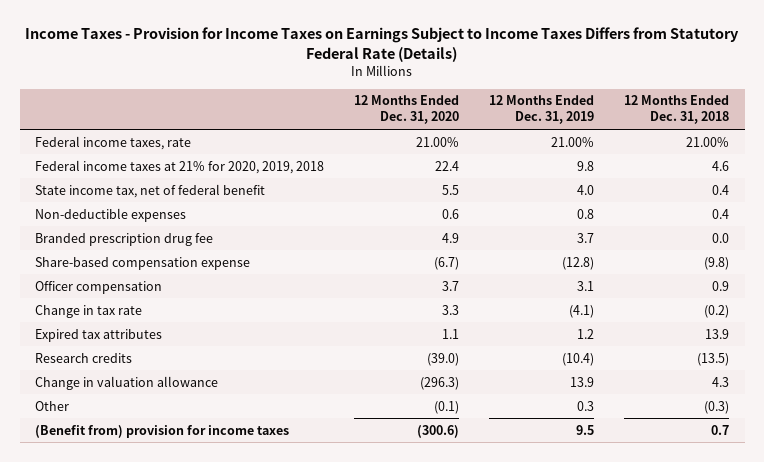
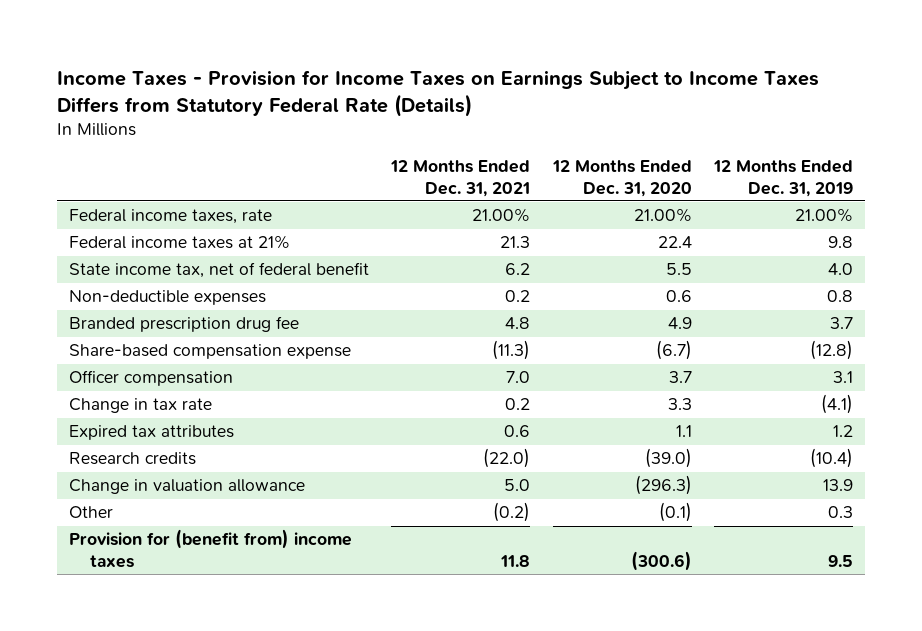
[624,95,730,125] 12 Months Ended Dec. 31, 2018 -> none
none -> [390,160,531,197] 12 Months Ended Dec. 31, 2021
[34,159,324,174] Federal income taxes at 21% for 2020, 2019, 2018 -> [68,235,290,250] Federal income taxes at 21%
[34,424,289,438] (Benefit from) provision for income taxes -> [68,529,352,568] Provision for (benefit from) income taxes

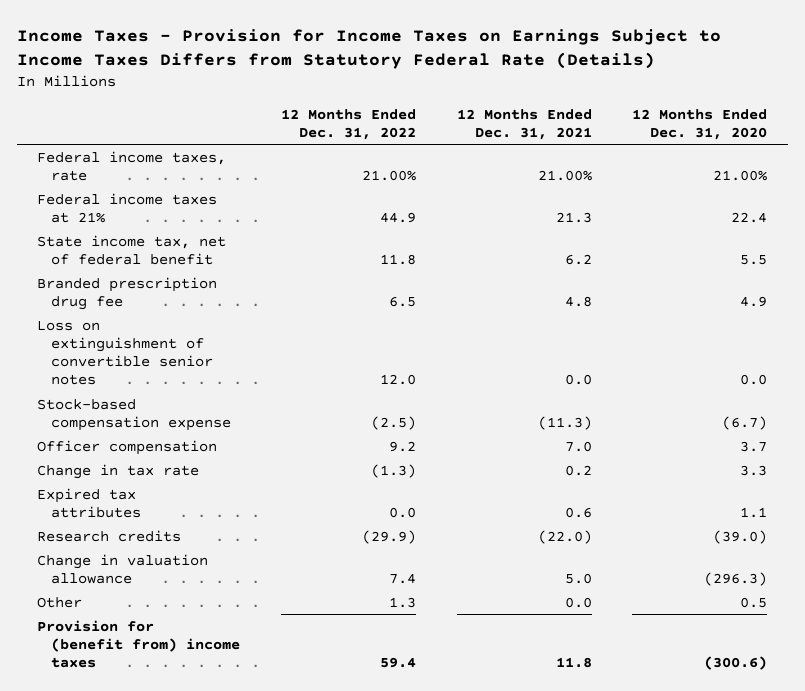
[713,160,854,197] 12 Months Ended Dec. 31, 2019 -> none
none -> [280,108,416,140] 12 Months Ended Dec. 31, 2022
[68,290,266,306] Non-deductible expenses -> none
none -> [37,319,213,386] Loss on extinguishment of convertible senior notes
[68,344,351,360] Share-based compensation expense -> [37,398,231,431] Stock-based compensation expense
[493,502,531,523] (0.2) -> [564,596,592,608] 0.0
[658,502,692,523] (0.1) -> [740,596,768,608] 0.5

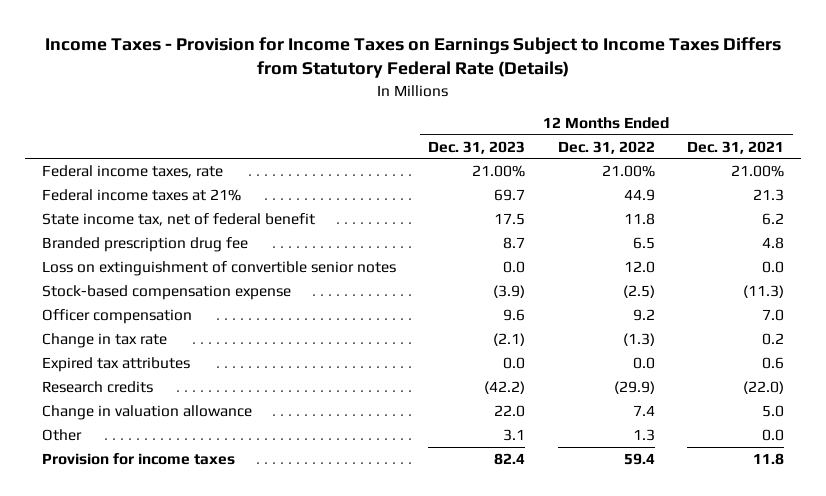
[632,108,768,140] 12 Months Ended Dec. 31, 2020 -> none
none -> [428,140,526,154] Dec. 31, 2023
[37,619,240,668] Provision for (benefit from) income taxes -> [41,452,235,465] Provision for income taxes

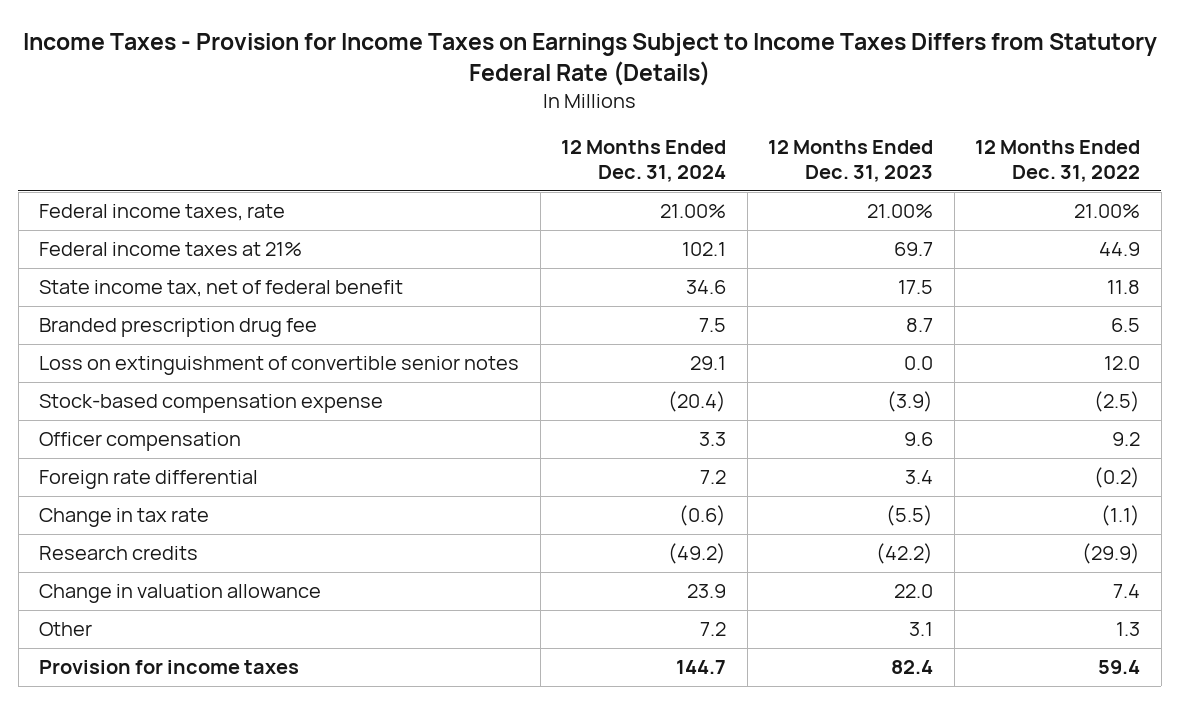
[687,140,785,154] Dec. 31, 2021 -> none
none -> [561,140,727,183] 12 Months Ended Dec. 31, 2024
[41,356,190,372] Expired tax attributes -> none
none -> [39,470,259,490] Foreign rate differential
[493,332,526,346] (2.1) -> [886,505,934,527] (5.5)
[622,332,655,346] (1.3) -> [1101,505,1141,527] (1.1)

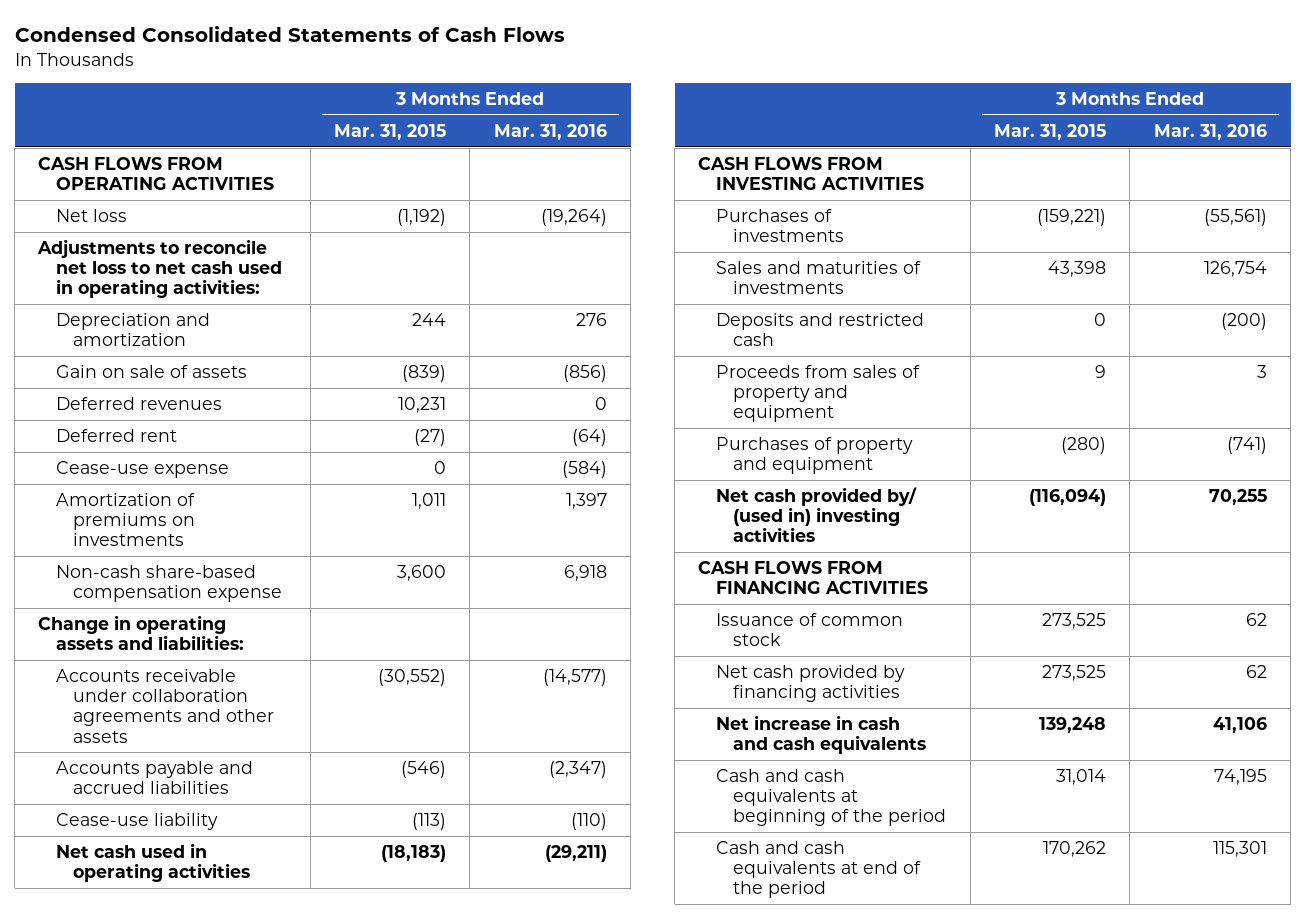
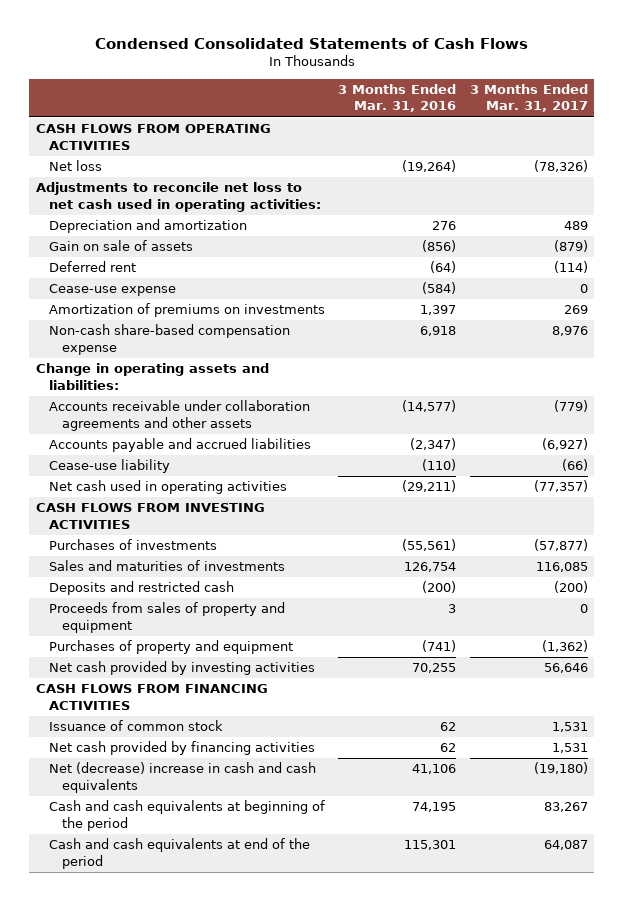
[334,123,447,140] Mar. 31, 2015 -> none
none -> [469,84,588,113] 3 Months Ended Mar. 31, 2017
[55,397,222,411] Deferred revenues -> none
[715,487,917,543] Net cash provided by/ (used in) investing activities -> [49,661,316,676] Net cash provided by investing activities
[715,715,927,755] Net increase in cash and cash equivalents -> [49,762,317,793] Net (decrease) increase in cash and cash equivalents

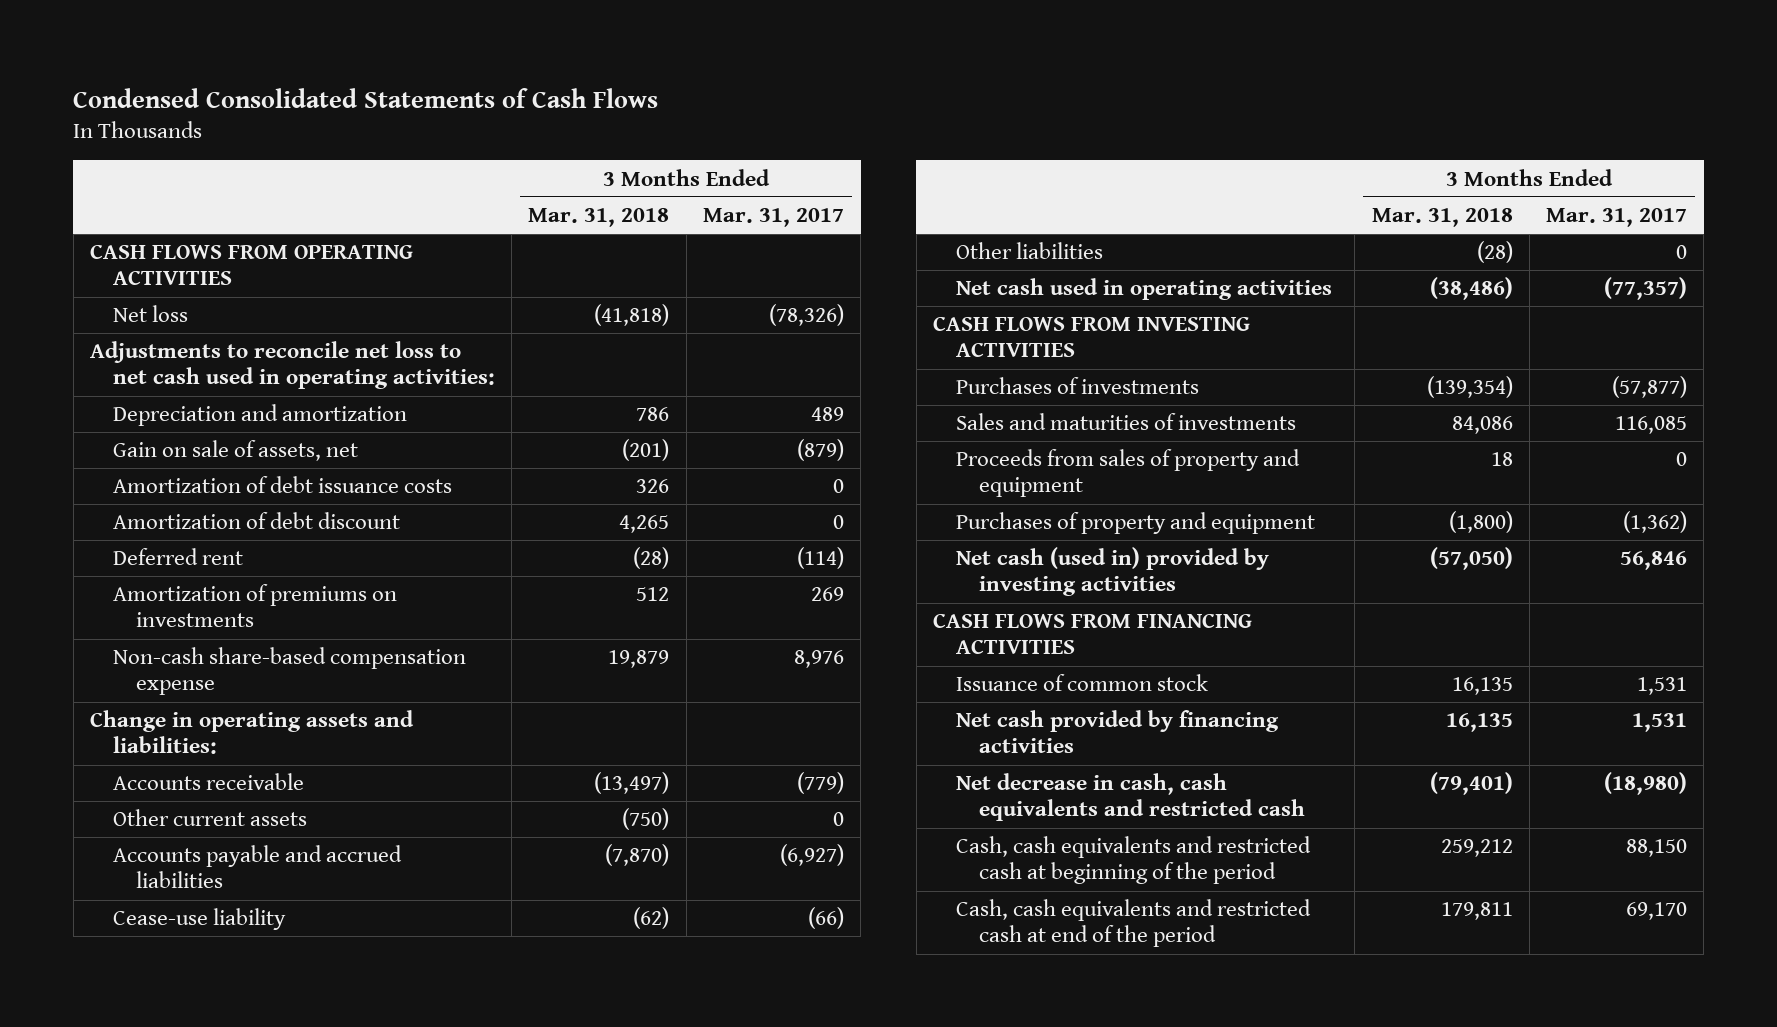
[338,84,457,113] 3 Months Ended Mar. 31, 2016 -> none
none -> [528,208,670,228] Mar. 31, 2018
[49,240,194,252] Gain on sale of assets -> [112,440,358,462] Gain on sale of assets, net
none -> [112,476,452,494] Amortization of debt issuance costs
none -> [112,512,400,530] Amortization of debt discount
[49,284,177,297] Cease-use expense -> none
[49,400,311,431] Accounts receivable under collaboration agreements and other assets -> [112,773,304,791] Accounts receivable
none -> [112,809,307,827] Other current assets
none -> [956,242,1104,260] Other liabilities
[49,581,235,596] Deposits and restricted cash -> none
[49,661,316,676] Net cash provided by investing activities -> [956,547,1270,597] Net cash (used in) provided by investing activities
[543,663,588,674] 56,646 -> [1620,551,1688,571] 56,846
[49,762,317,793] Net (decrease) increase in cash and cash equivalents -> [956,773,1305,822] Net decrease in cash, cash equivalents and restricted cash
[533,762,588,775] (19,180) -> [1604,772,1688,796] (18,980)
[49,800,326,831] Cash and cash equivalents at beginning of the period -> [956,836,1312,885] Cash, cash equivalents and restricted cash at beginning of the period
[543,802,588,813] 83,267 -> [1626,839,1688,858] 88,150
[49,838,311,869] Cash and cash equivalents at end of the period -> [956,899,1312,948] Cash, cash equivalents and restricted cash at end of the period
[543,840,588,851] 64,087 -> [1626,902,1688,921] 69,170

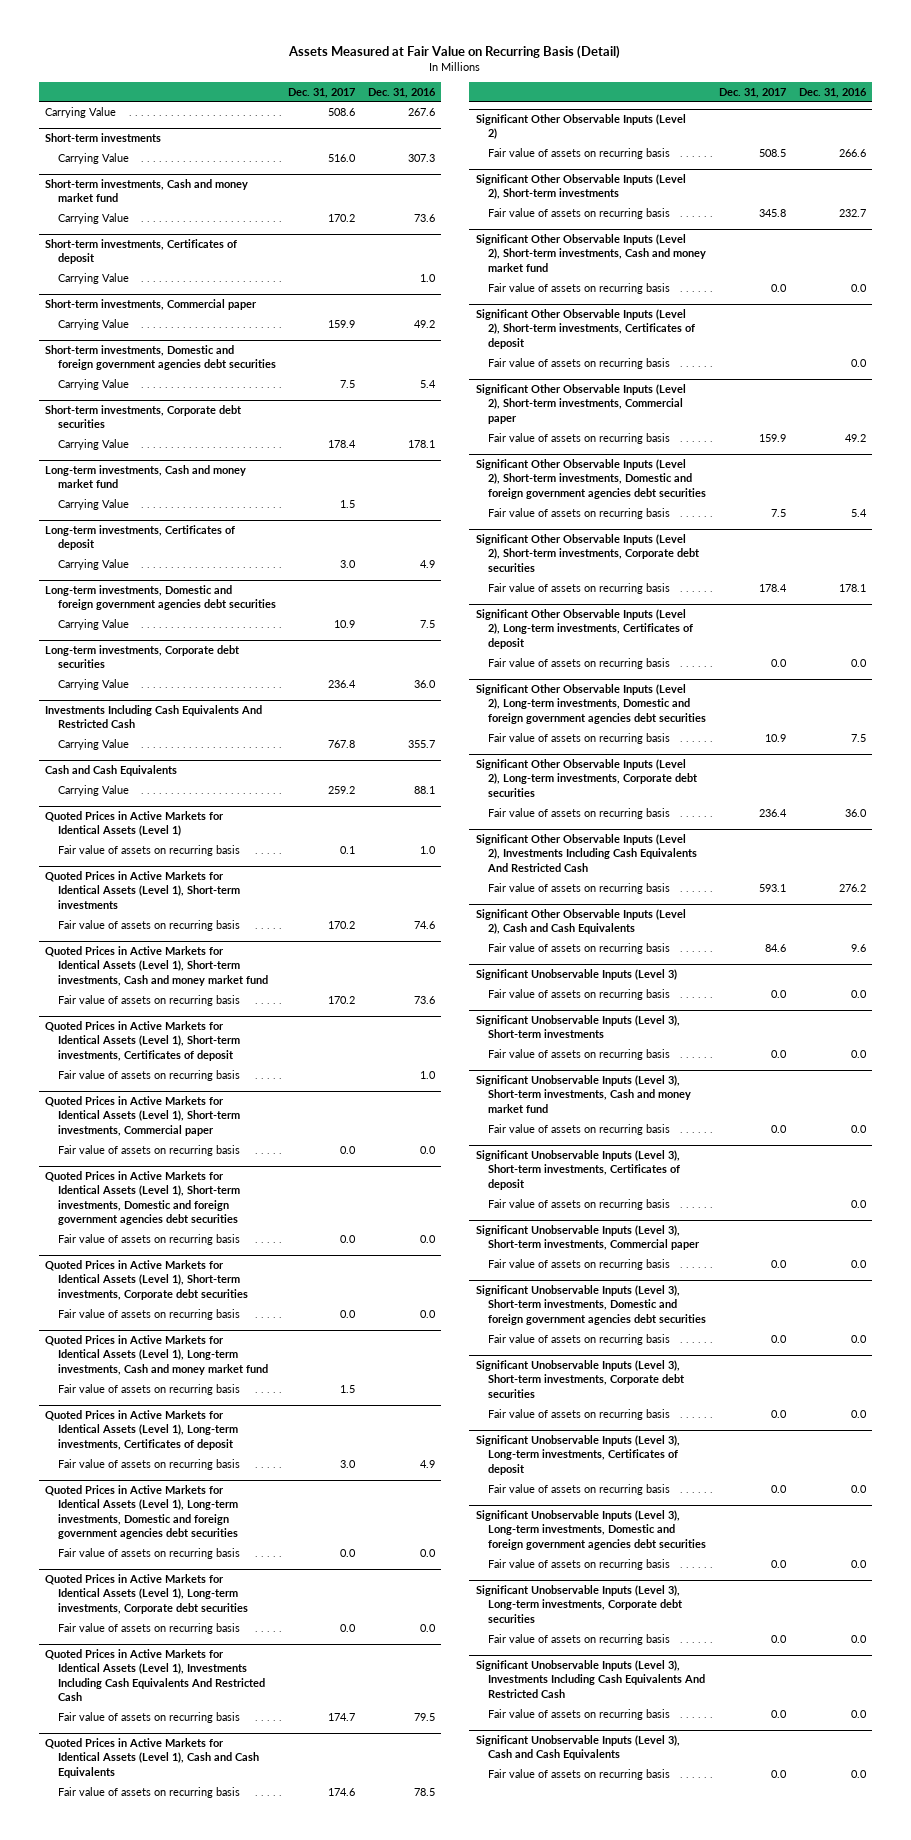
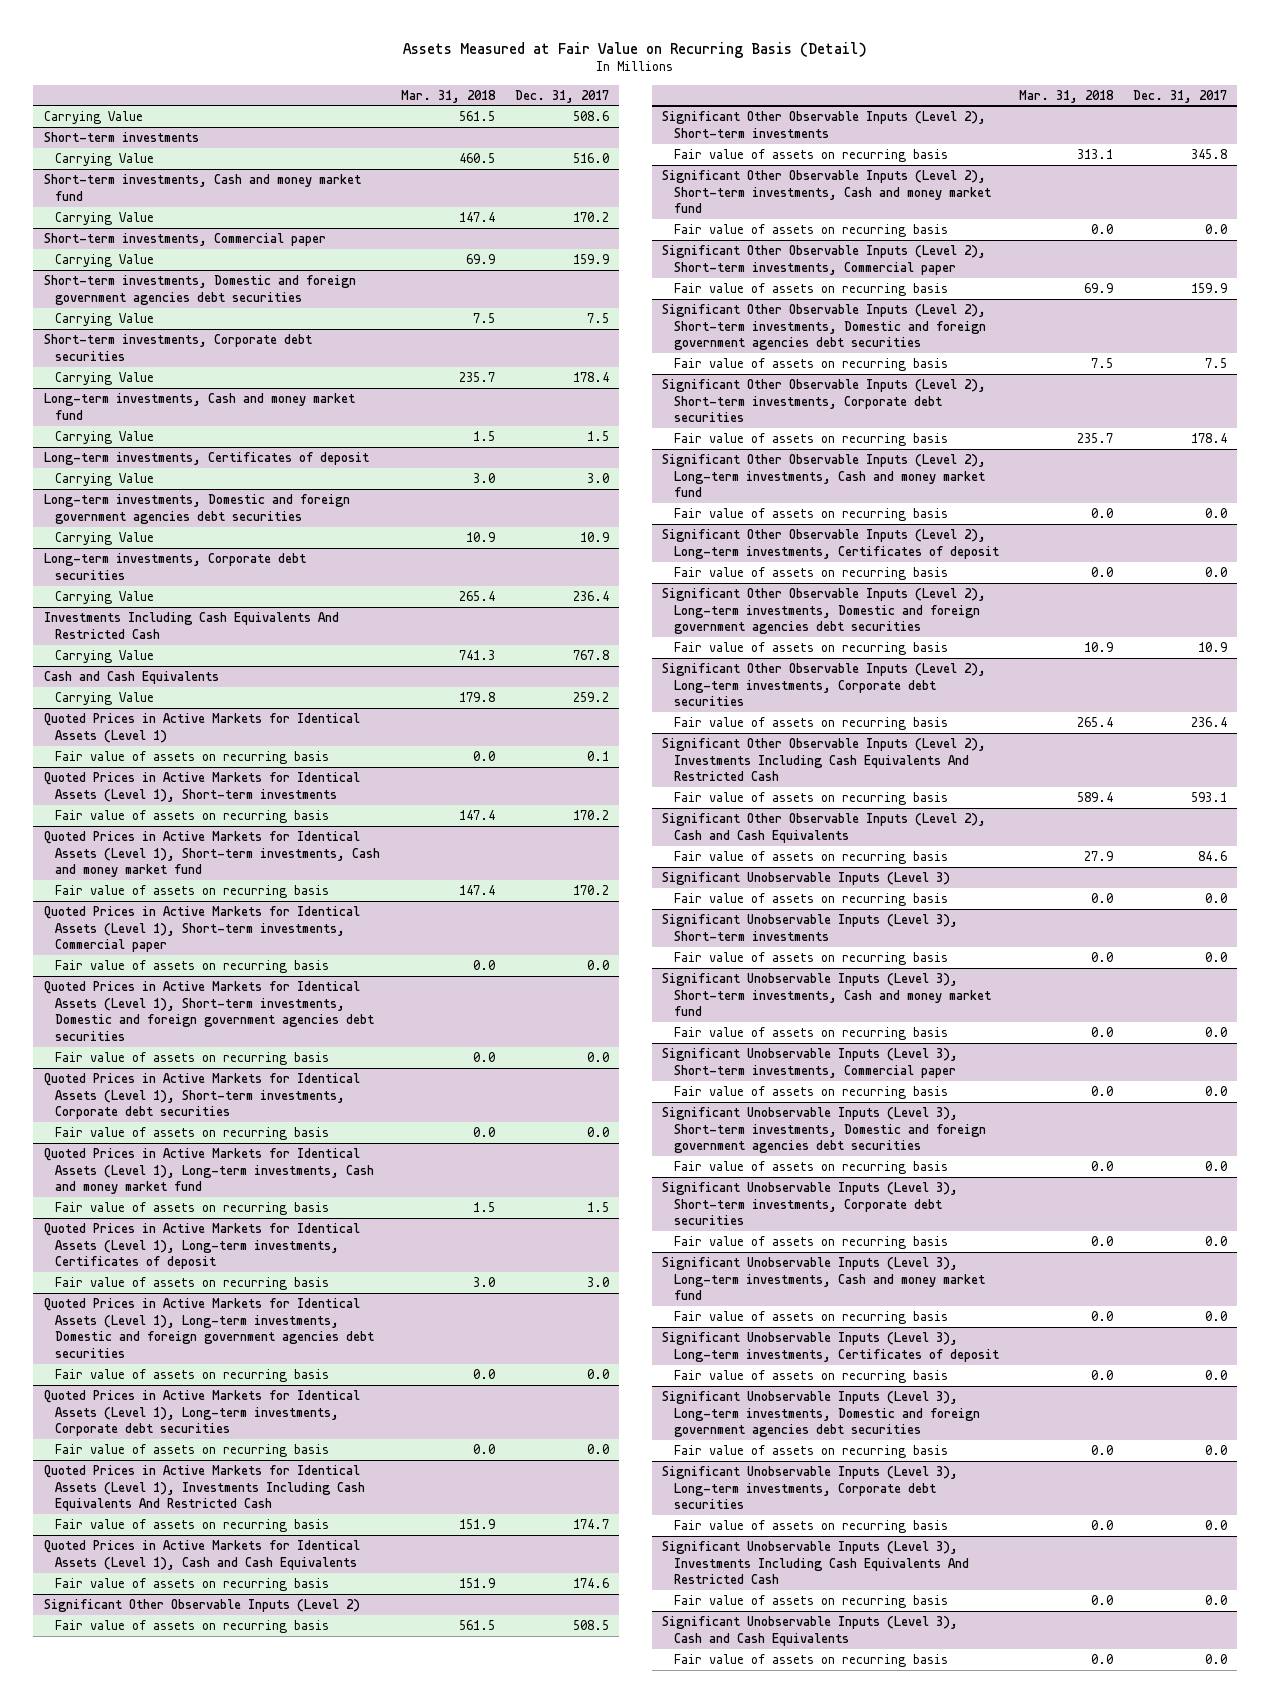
[367,87,436,98] Dec. 31, 2016 -> none
none -> [400,89,496,103] Mar. 31, 2018
[44,238,237,265] Short-term investments, Certificates of deposit -> none
[57,272,129,284] Carrying Value -> none
[44,1020,240,1061] Quoted Prices in Active Markets for Identical Assets (Level 1), Short-term investments, Certificates of deposit -> none
[57,1069,240,1081] Fair value of assets on recurring basis -> none
[475,308,696,349] Significant Other Observable Inputs (Level 2), Short-term investments, Certificates of deposit -> none
[488,357,671,369] Fair value of assets on recurring basis -> none
none -> [661,453,986,498] Significant Other Observable Inputs (Level 2), Long-term investments, Cash and money market fund
none -> [673,507,948,521] Fair value of assets on recurring basis
[475,1149,681,1190] Significant Unobservable Inputs (Level 3), Short-term investments, Certificates of deposit -> none
[488,1198,671,1210] Fair value of assets on recurring basis -> none
none -> [661,1256,985,1301] Significant Unobservable Inputs (Level 3), Long-term investments, Cash and money market fund
none -> [673,1310,948,1324] Fair value of assets on recurring basis

